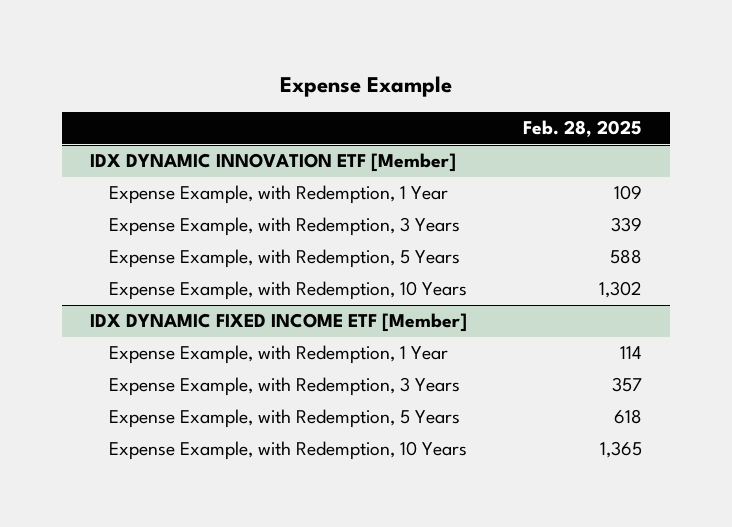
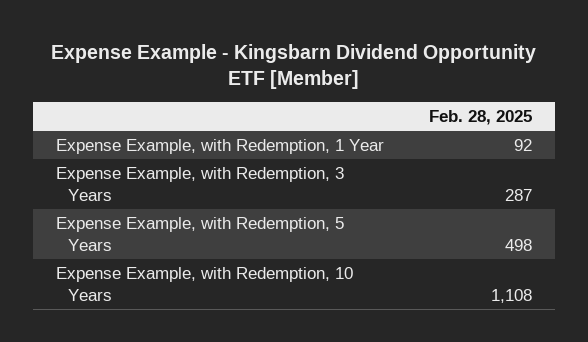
[279,76,452,98] Expense Example -> [50,44,536,90] Expense Example - Kingsbarn Dividend Opportunity ETF [Member]
[89,153,456,173] IDX DYNAMIC INNOVATION ETF [Member] -> none
[89,313,467,333] IDX DYNAMIC FIXED INCOME ETF [Member] -> none
[108,345,448,365] Expense Example, with Redemption, 1 Year -> none
[108,377,460,397] Expense Example, with Redemption, 3 Years -> none
[108,409,460,429] Expense Example, with Redemption, 5 Years -> none
[108,441,467,461] Expense Example, with Redemption, 10 Years -> none
[613,185,642,201] 109 -> [514,138,533,151] 92
[610,217,642,233] 339 -> [505,188,533,201] 287
[609,249,642,265] 588 -> [505,238,533,251] 498
[598,281,642,299] 1,302 -> [491,288,533,303] 1,108

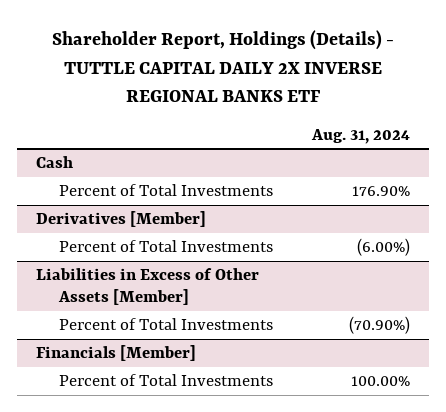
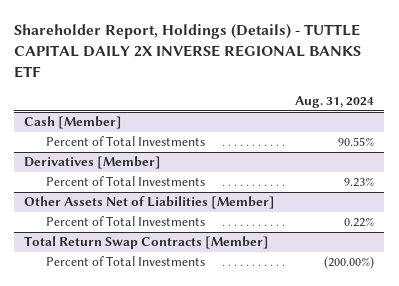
[36,156,74,169] Cash -> [24,116,123,130] Cash [Member]
[351,186,410,197] 176.90% -> [338,137,375,147] 90.55%
[356,238,410,257] (6.00%) -> [344,177,375,188] 9.23%
[36,268,260,306] Liabilities in Excess of Other Assets [Member] -> [24,196,276,210] Other Assets Net of Liabilities [Member]
[348,316,410,335] (70.90%) -> [344,217,375,228] 0.22%
[36,345,197,362] Financials [Member] -> [24,236,270,250] Total Return Swap Contracts [Member]
[350,376,410,387] 100.00% -> [324,256,375,270] (200.00%)

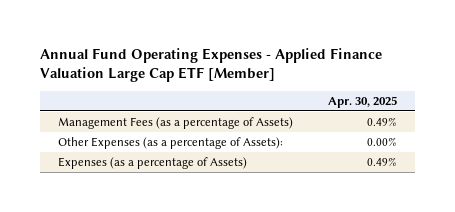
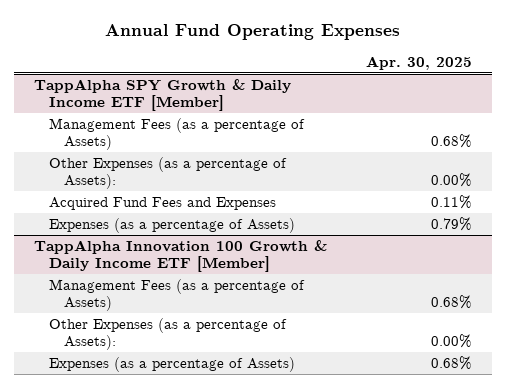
[39,47,382,83] Annual Fund Operating Expenses - Applied Finance Valuation Large Cap ETF [Member] -> [104,24,400,41] Annual Fund Operating Expenses
none -> [33,78,291,111] TappAlpha SPY Growth & Daily Income ETF [Member]
[367,117,398,127] 0.49% -> [431,133,473,148] 0.68%
none -> [48,196,276,210] Acquired Fund Fees and Expenses
[367,157,398,167] 0.49% -> [431,216,473,231] 0.79%
none -> [33,239,327,272] TappAlpha Innovation 100 Growth & Daily Income ETF [Member]
none -> [48,278,305,311] Management Fees (as a percentage of Assets)
none -> [48,317,287,350] Other Expenses (as a percentage of Assets):
none -> [48,356,295,372] Expenses (as a percentage of Assets)

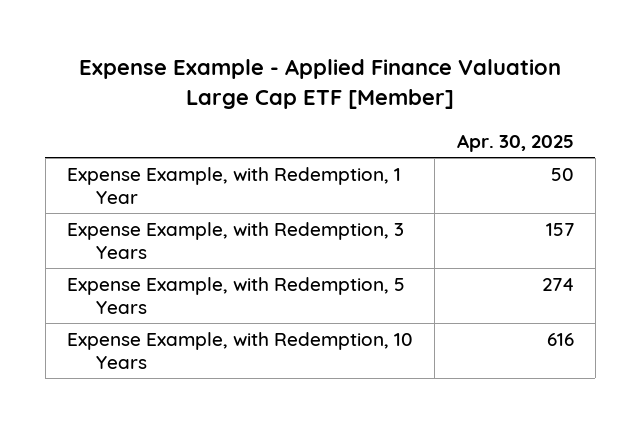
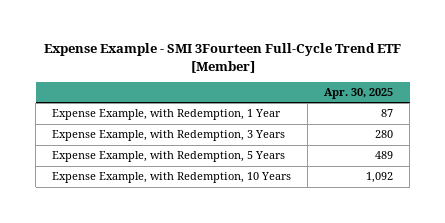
[79,59,562,110] Expense Example - Applied Finance Valuation Large Cap ETF [Member] -> [43,43,401,73] Expense Example - SMI 3Fourteen Full-Cycle Trend ETF [Member]
[550,168,574,182] 50 -> [381,109,394,118] 87
[545,223,574,237] 157 -> [375,130,394,139] 280
[541,278,574,292] 274 -> [375,151,394,160] 489
[546,333,574,347] 616 -> [366,172,394,184] 1,092

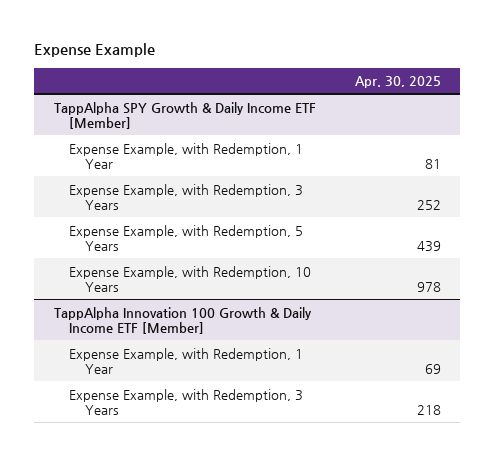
[43,43,401,73] Expense Example - SMI 3Fourteen Full-Cycle Trend ETF [Member] -> [34,43,156,58] Expense Example
none -> [53,101,316,129] TappAlpha SPY Growth & Daily Income ETF [Member]
[381,109,394,118] 87 -> [424,158,441,169] 81
[375,130,394,139] 280 -> [416,199,441,210] 252
[375,151,394,160] 489 -> [416,240,441,252] 439
[366,172,394,184] 1,092 -> [416,281,441,292] 978
none -> [53,306,312,334] TappAlpha Innovation 100 Growth & Daily Income ETF [Member]
none -> [69,347,304,374] Expense Example, with Redemption, 1 Year
none -> [69,388,304,415] Expense Example, with Redemption, 3 Years

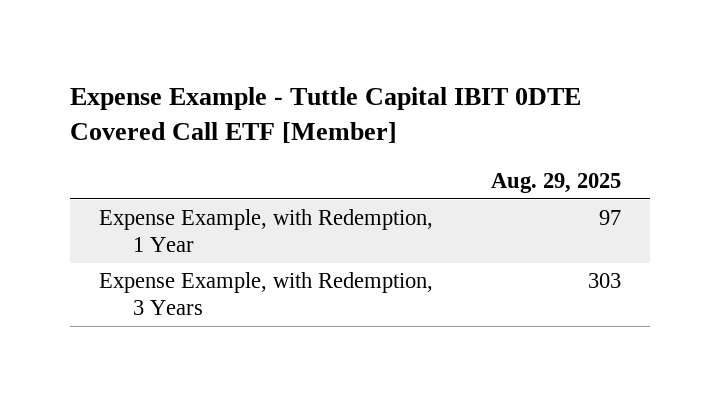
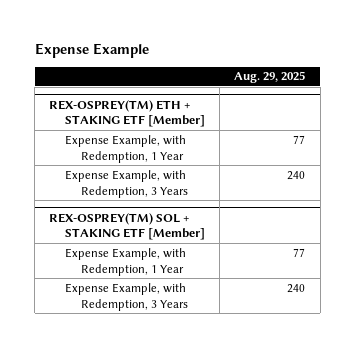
[69,86,581,143] Expense Example - Tuttle Capital IBIT 0DTE Covered Call ETF [Member] -> [34,43,149,59] Expense Example
none -> [49,99,205,128] REX-OSPREY(TM) ETH + STAKING ETF [Member]
[598,210,621,226] 97 -> [293,134,306,144] 77
[587,273,621,289] 303 -> [287,170,306,180] 240
none -> [49,212,205,241] REX-OSPREY(TM) SOL + STAKING ETF [Member]
none -> [64,247,186,276] Expense Example, with Redemption, 1 Year
none -> [64,282,188,311] Expense Example, with Redemption, 3 Years

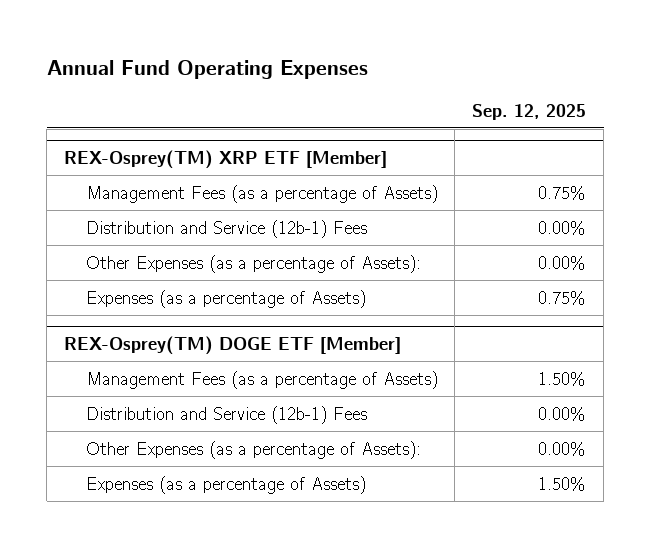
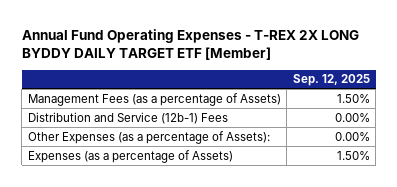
[46,59,368,79] Annual Fund Operating Expenses -> [21,28,359,60] Annual Fund Operating Expenses - T-REX 2X LONG BYDDY DAILY TARGET ETF [Member]
[64,150,388,170] REX-Osprey(TM) XRP ETF [Member] -> none
[85,184,438,203] Management Fees (as a percentage of Assets) -> none
[85,219,367,238] Distribution and Service (12b-1) Fees -> none
[85,254,421,273] Other Expenses (as a percentage of Assets): -> none
[85,289,366,308] Expenses (as a percentage of Assets) -> none
[64,336,402,356] REX-Osprey(TM) DOGE ETF [Member] -> none

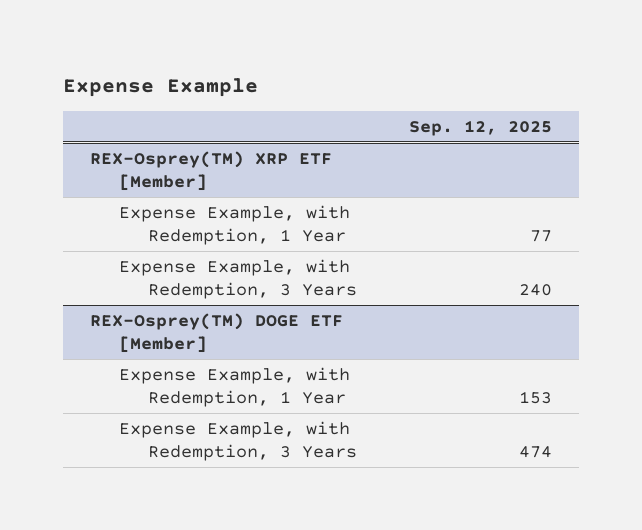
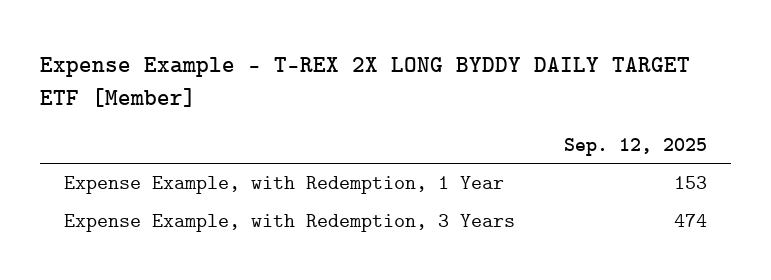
[63,78,259,98] Expense Example -> [40,57,691,107] Expense Example - T-REX 2X LONG BYDDY DAILY TARGET ETF [Member]
[89,151,332,191] REX-Osprey(TM) XRP ETF [Member] -> none
[118,205,350,245] Expense Example, with Redemption, 1 Year -> none
[118,259,357,299] Expense Example, with Redemption, 3 Years -> none
[89,313,343,353] REX-Osprey(TM) DOGE ETF [Member] -> none

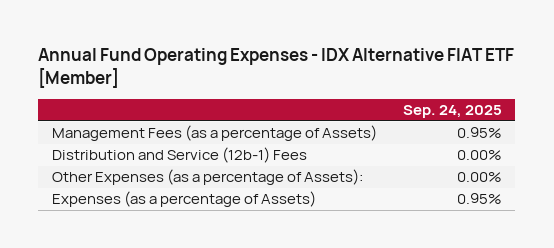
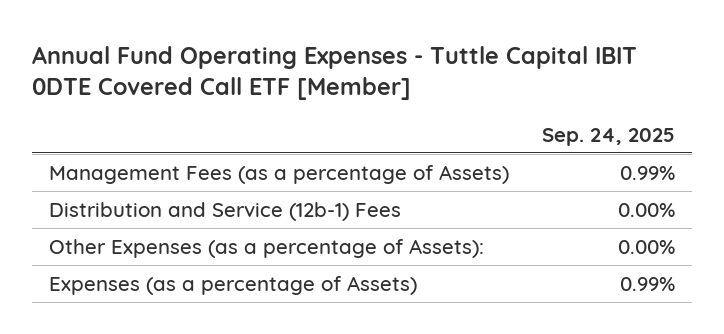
[38,48,515,89] Annual Fund Operating Expenses - IDX Alternative FIAT ETF [Member] -> [32,45,638,101] Annual Fund Operating Expenses - Tuttle Capital IBIT 0DTE Covered Call ETF [Member]
[457,127,503,139] 0.95% -> [620,165,676,180] 0.99%
[457,193,503,205] 0.95% -> [620,276,676,291] 0.99%

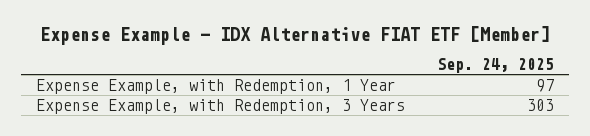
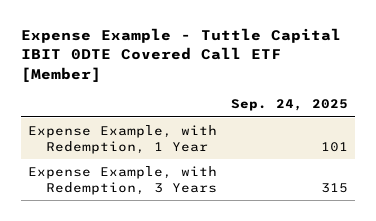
[40,26,551,46] Expense Example - IDX Alternative FIAT ETF [Member] -> [20,28,341,82] Expense Example - Tuttle Capital IBIT 0DTE Covered Call ETF [Member]
[535,79,554,93] 97 -> [320,141,348,152] 101
[526,99,554,112] 303 -> [320,182,348,193] 315

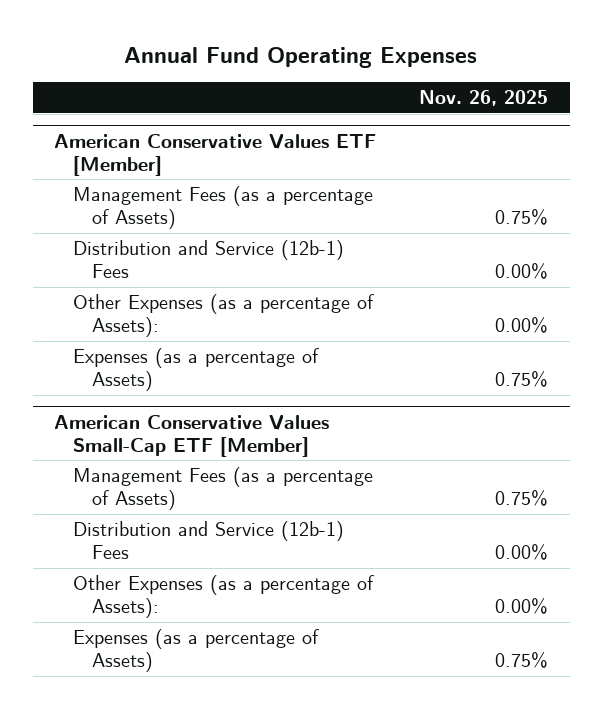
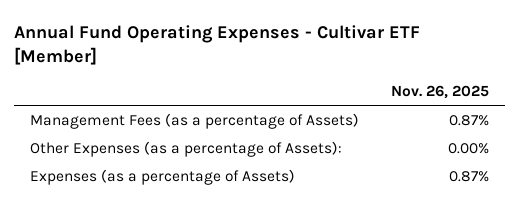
[124,46,478,68] Annual Fund Operating Expenses -> [13,24,420,65] Annual Fund Operating Expenses - Cultivar ETF [Member]
[54,133,377,176] American Conservative Values ETF [Member] -> none
[72,240,344,279] Distribution and Service (12b-1) Fees -> none
[72,294,374,338] Other Expenses (as a percentage of Assets): -> none
[72,348,319,392] Expenses (as a percentage of Assets) -> none
[54,414,330,457] American Conservative Values Small-Cap ETF [Member] -> none
[72,467,373,511] Management Fees (as a percentage of Assets) -> none
[72,521,344,560] Distribution and Service (12b-1) Fees -> none
[495,209,549,226] 0.75% -> [448,114,489,126] 0.87%
[495,652,549,669] 0.75% -> [448,170,489,182] 0.87%

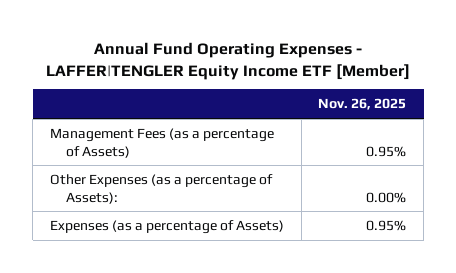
[13,24,420,65] Annual Fund Operating Expenses - Cultivar ETF [Member] -> [46,42,411,80] Annual Fund Operating Expenses - LAFFER|TENGLER Equity Income ETF [Member]
[448,114,489,126] 0.87% -> [366,145,407,157] 0.95%
[448,170,489,182] 0.87% -> [366,219,407,231] 0.95%

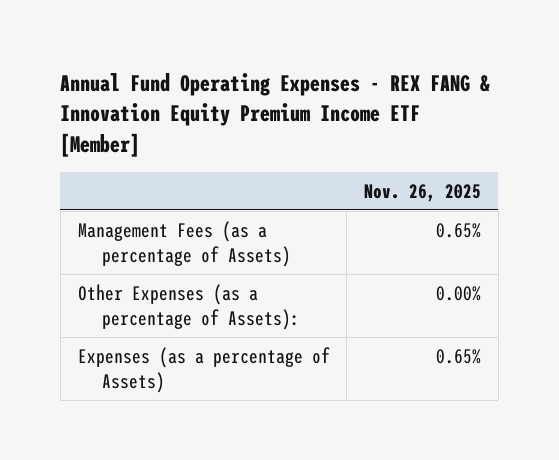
[46,42,411,80] Annual Fund Operating Expenses - LAFFER|TENGLER Equity Income ETF [Member] -> [60,72,491,157] Annual Fund Operating Expenses - REX FANG & Innovation Equity Premium Income ETF [Member]
[366,145,407,157] 0.95% -> [436,222,482,238] 0.65%
[366,219,407,231] 0.95% -> [436,348,482,364] 0.65%

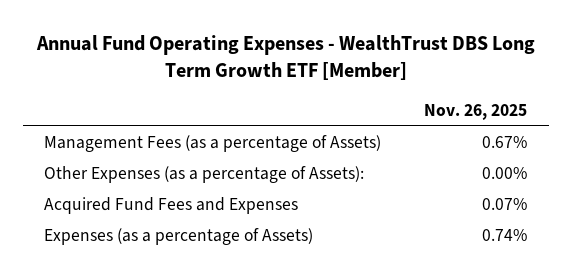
[60,72,491,157] Annual Fund Operating Expenses - REX FANG & Innovation Equity Premium Income ETF [Member] -> [35,34,535,81] Annual Fund Operating Expenses - WealthTrust DBS Long Term Growth ETF [Member]
[436,222,482,238] 0.65% -> [482,136,528,149] 0.67%
none -> [44,197,299,215] Acquired Fund Fees and Expenses
[436,348,482,364] 0.65% -> [482,229,528,242] 0.74%

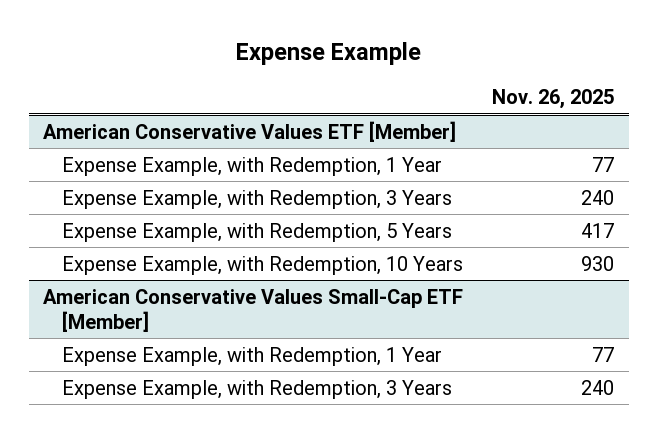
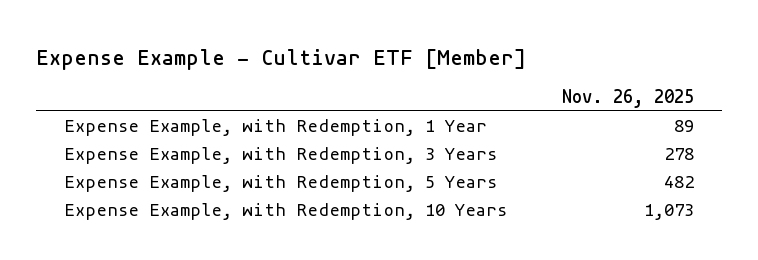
[235,42,421,66] Expense Example -> [35,48,526,70] Expense Example - Cultivar ETF [Member]
[43,120,457,142] American Conservative Values ETF [Member] -> none
[43,288,464,332] American Conservative Values Small-Cap ETF [Member] -> none
[62,346,443,366] Expense Example, with Redemption, 1 Year -> none
[62,379,453,399] Expense Example, with Redemption, 3 Years -> none
[592,156,615,172] 77 -> [674,120,695,133] 89
[581,189,615,205] 240 -> [664,148,695,161] 278
[581,222,615,238] 417 -> [664,176,695,189] 482
[581,255,615,271] 930 -> [644,204,695,221] 1,073

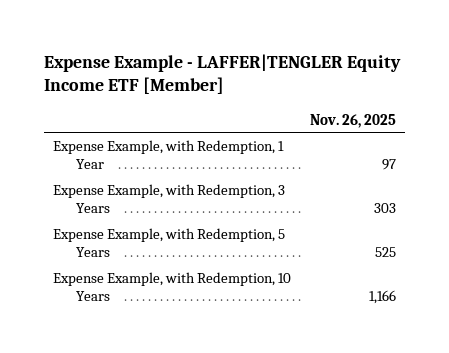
[35,48,526,70] Expense Example - Cultivar ETF [Member] -> [43,53,401,95] Expense Example - LAFFER|TENGLER Equity Income ETF [Member]
[674,120,695,133] 89 -> [381,159,396,171] 97
[664,148,695,161] 278 -> [373,203,396,214] 303
[664,176,695,189] 482 -> [374,247,396,258] 525
[644,204,695,221] 1,073 -> [368,290,396,305] 1,166

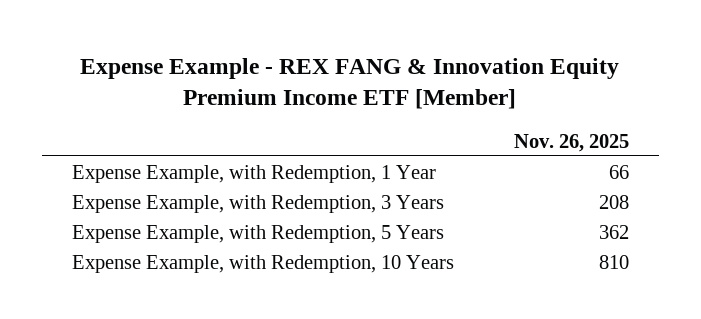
[43,53,401,95] Expense Example - LAFFER|TENGLER Equity Income ETF [Member] -> [80,57,620,110] Expense Example - REX FANG & Innovation Equity Premium Income ETF [Member]
[381,159,396,171] 97 -> [609,164,630,179] 66
[373,203,396,214] 303 -> [599,194,630,209] 208
[374,247,396,258] 525 -> [599,224,630,239] 362
[368,290,396,305] 1,166 -> [599,254,630,269] 810

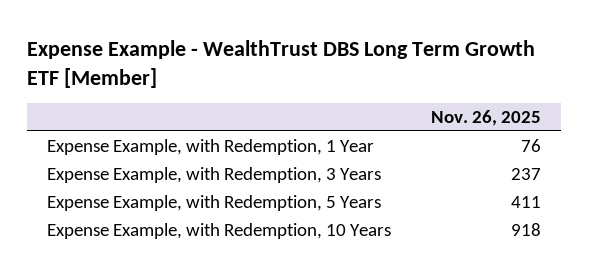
[80,57,620,110] Expense Example - REX FANG & Innovation Equity Premium Income ETF [Member] -> [27,40,536,88] Expense Example - WealthTrust DBS Long Term Growth ETF [Member]
[609,164,630,179] 66 -> [521,138,542,152] 76
[599,194,630,209] 208 -> [511,167,542,180] 237
[599,224,630,239] 362 -> [511,195,542,208] 411
[599,254,630,269] 810 -> [511,222,542,236] 918

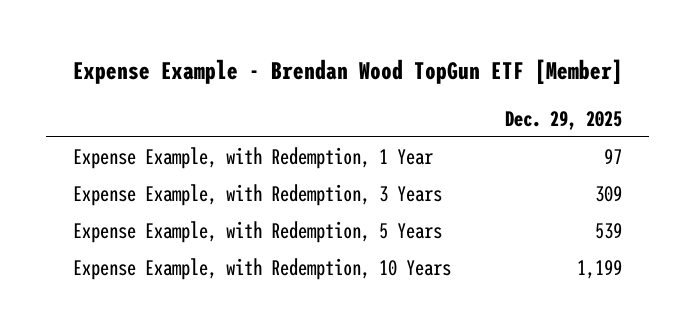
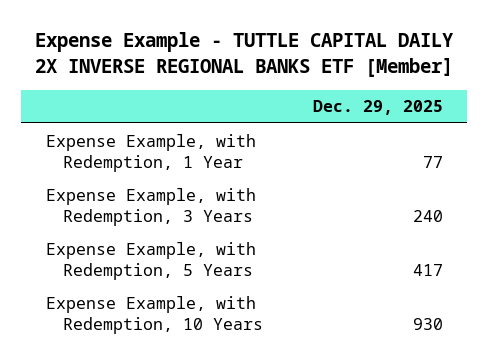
[72,58,623,85] Expense Example - Brendan Wood TopGun ETF [Member] -> [35,31,455,77] Expense Example - TUTTLE CAPITAL DAILY 2X INVERSE REGIONAL BANKS ETF [Member]
[604,149,623,165] 97 -> [422,155,443,168] 77
[595,186,623,203] 309 -> [412,209,443,222] 240
[595,223,623,240] 539 -> [412,263,443,276] 417
[577,260,623,280] 1,199 -> [412,317,443,330] 930

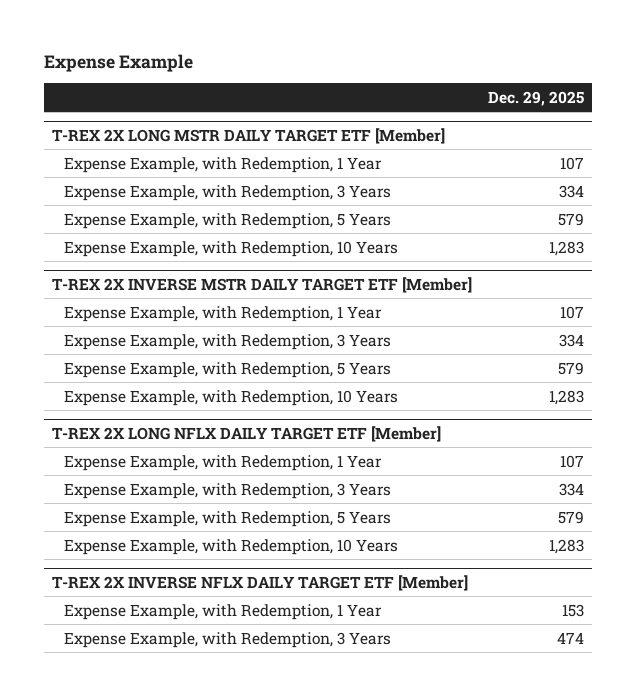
[35,31,455,77] Expense Example - TUTTLE CAPITAL DAILY 2X INVERSE REGIONAL BANKS ETF [Member] -> [43,53,193,72] Expense Example
none -> [51,127,445,144] T-REX 2X LONG MSTR DAILY TARGET ETF [Member]
[422,155,443,168] 77 -> [559,156,584,170] 107
[412,209,443,222] 240 -> [558,184,584,198] 334
[412,263,443,276] 417 -> [557,212,584,226] 579
[412,317,443,330] 930 -> [548,240,584,256] 1,283
none -> [51,276,472,293] T-REX 2X INVERSE MSTR DAILY TARGET ETF [Member]
none -> [63,305,382,322] Expense Example, with Redemption, 1 Year
none -> [63,333,391,350] Expense Example, with Redemption, 3 Years
none -> [63,361,391,378] Expense Example, with Redemption, 5 Years
none -> [63,389,398,406] Expense Example, with Redemption, 10 Years
none -> [51,425,441,442] T-REX 2X LONG NFLX DAILY TARGET ETF [Member]
none -> [63,454,382,471] Expense Example, with Redemption, 1 Year
none -> [63,482,391,499] Expense Example, with Redemption, 3 Years
none -> [63,510,391,527] Expense Example, with Redemption, 5 Years
none -> [63,538,398,555] Expense Example, with Redemption, 10 Years
none -> [51,574,468,591] T-REX 2X INVERSE NFLX DAILY TARGET ETF [Member]
none -> [63,603,382,620] Expense Example, with Redemption, 1 Year
none -> [63,631,391,648] Expense Example, with Redemption, 3 Years

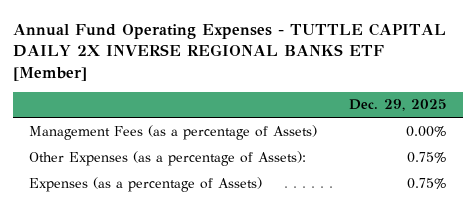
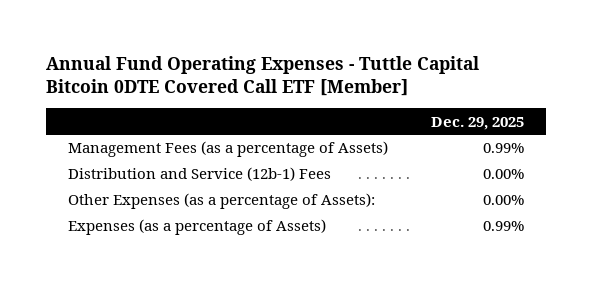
[12,22,446,81] Annual Fund Operating Expenses - TUTTLE CAPITAL DAILY 2X INVERSE REGIONAL BANKS ETF [Member] -> [45,55,479,97] Annual Fund Operating Expenses - Tuttle Capital Bitcoin 0DTE Covered Call ETF [Member]
[406,125,448,137] 0.00% -> [483,143,525,154] 0.99%
none -> [67,167,331,182] Distribution and Service (12b-1) Fees
[407,151,448,163] 0.75% -> [483,195,525,206] 0.00%
[407,177,448,189] 0.75% -> [483,221,525,232] 0.99%

